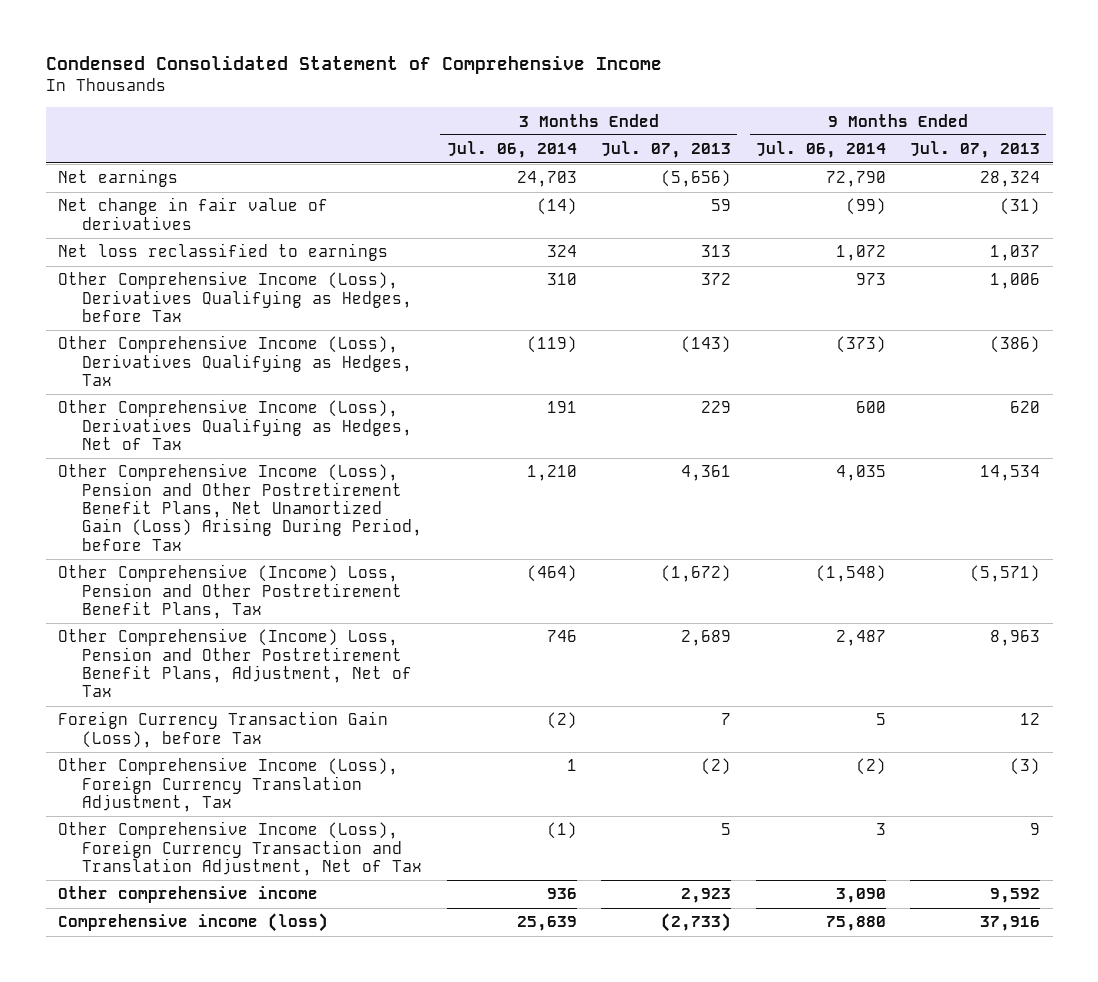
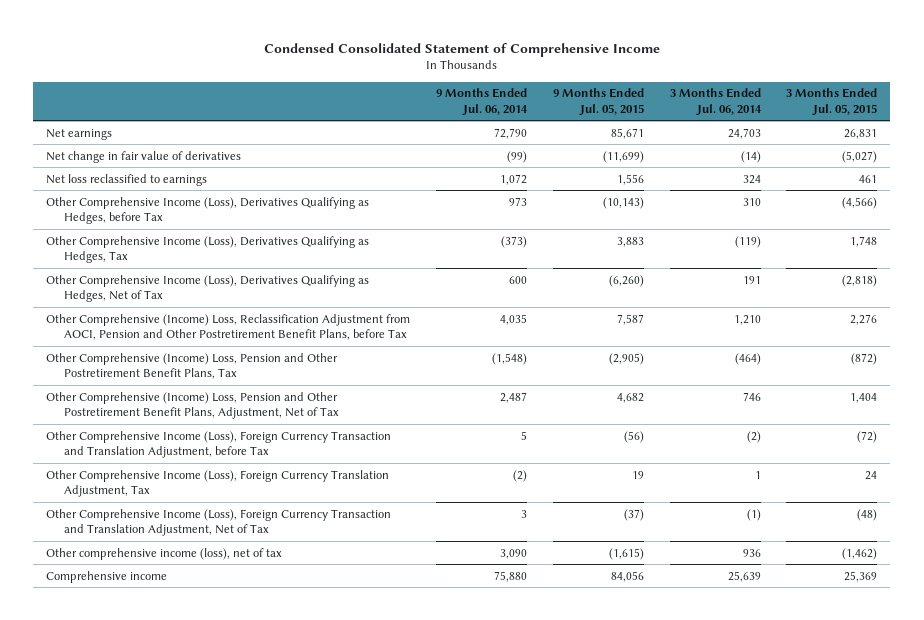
[601,141,732,159] Jul. 07, 2013 -> none
[910,141,1041,159] Jul. 07, 2013 -> none
none -> [552,88,644,116] 9 Months Ended Jul. 05, 2015
none -> [786,88,878,116] 3 Months Ended Jul. 05, 2015
[58,463,422,551] Other Comprehensive Income (Loss), Pension and Other Postretirement Benefit Plans, Net Unamortized Gain (Loss) Arising During Period, before Tax -> [46,313,411,340] Other Comprehensive (Income) Loss, Reclassification Adjustment from AOCI, Pension and Other Postretirement Benefit Plans, before Tax
[58,711,389,748] Foreign Currency Transaction Gain (Loss), before Tax -> none
none -> [46,430,392,458] Other Comprehensive Income (Loss), Foreign Currency Transaction and Translation Adjustment, before Tax
[58,886,319,904] Other comprehensive income -> [46,547,283,560] Other comprehensive income (loss), net of tax
[58,913,329,933] Comprehensive income (loss) -> [46,570,168,583] Comprehensive income

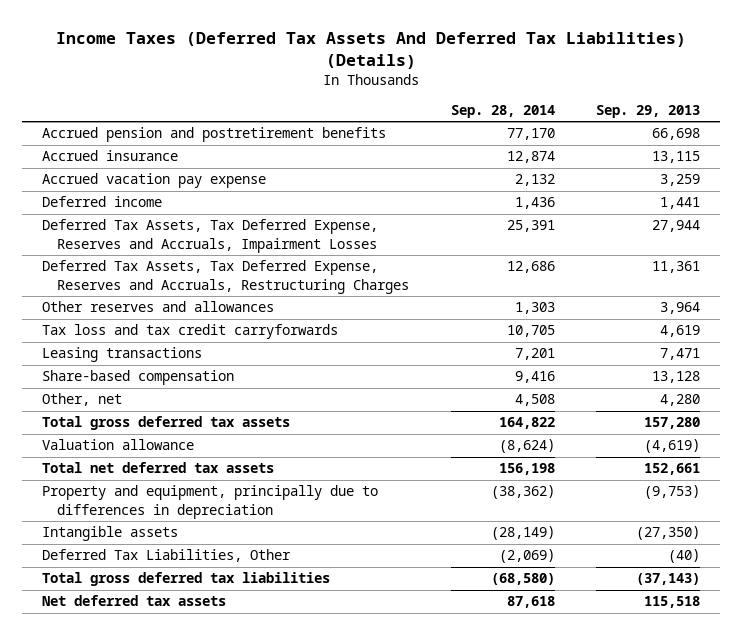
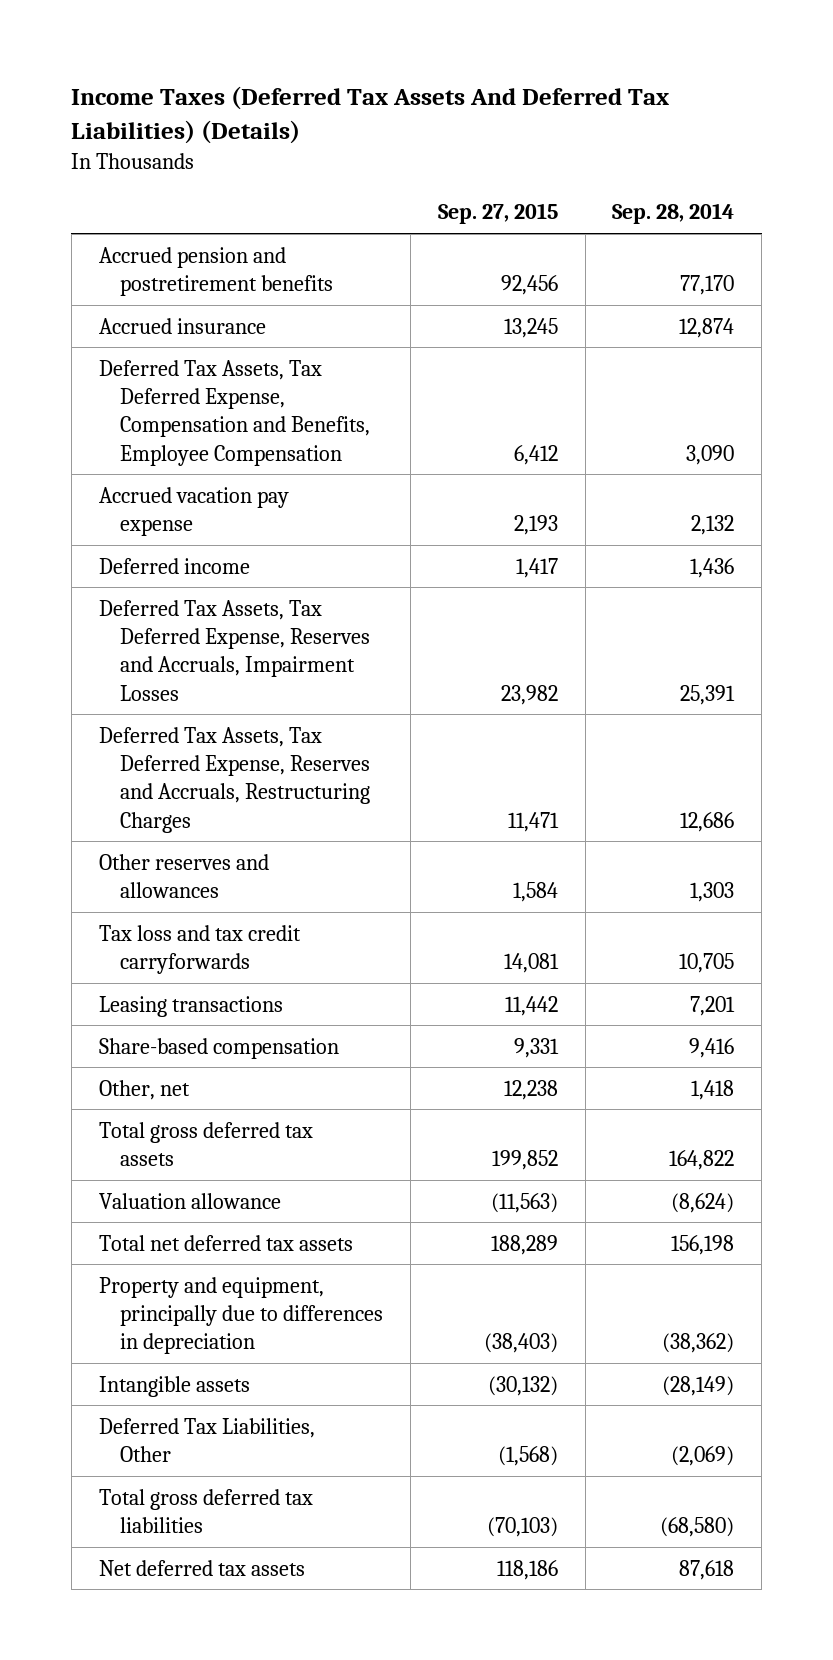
[595,105,700,119] Sep. 29, 2013 -> none
none -> [437,203,558,225] Sep. 27, 2015
none -> [98,359,371,466] Deferred Tax Assets, Tax Deferred Expense, Compensation and Benefits, Employee Compensation
[514,394,555,407] 4,508 -> [691,1079,735,1100] 1,418

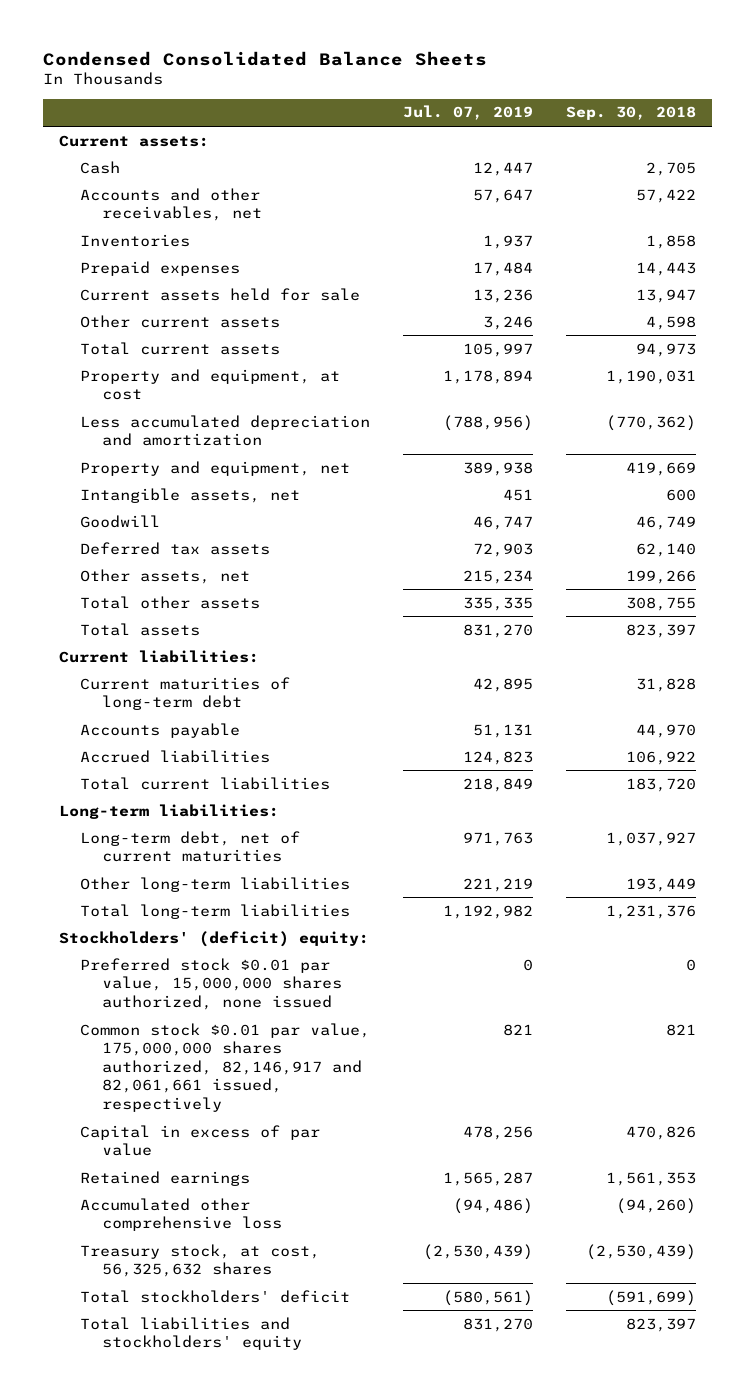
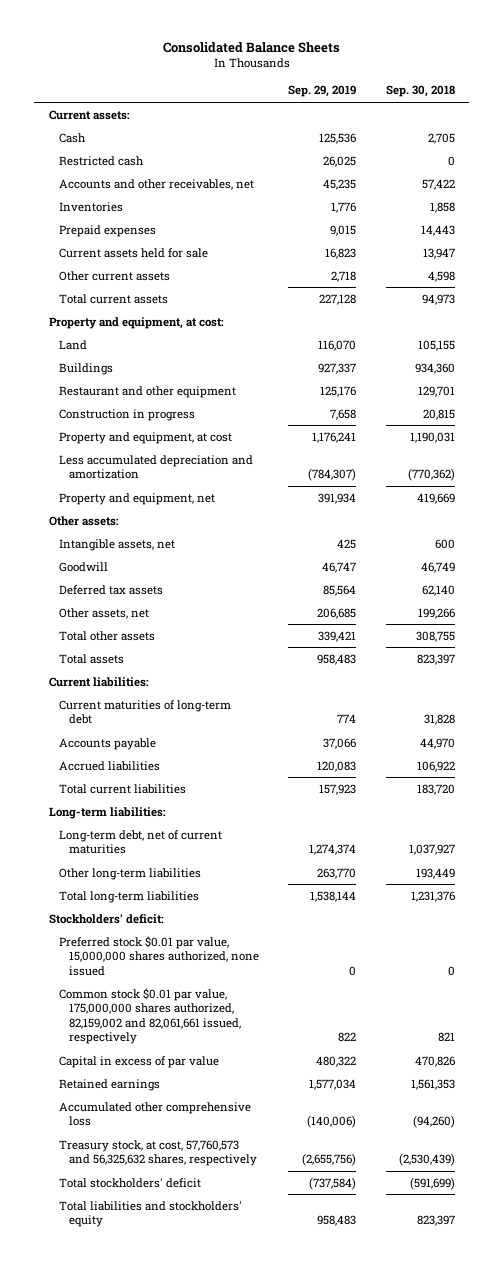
[42,50,487,66] Condensed Consolidated Balance Sheets -> [162,41,340,53] Consolidated Balance Sheets
[403,105,534,121] Jul. 07, 2019 -> none
none -> [288,85,357,98] Sep. 29, 2019
none -> [58,155,144,166] Restricted cash
none -> [49,316,225,329] Property and equipment, at cost:
none -> [58,339,87,350] Land
none -> [58,362,113,375] Buildings
none -> [58,385,236,398] Restaurant and other equipment
none -> [58,408,195,421] Construction in progress
none -> [49,515,120,526] Other assets:
[58,930,369,947] Stockholders' (deficit) equity: -> [49,913,165,924] Stockholders' deficit:
[80,1022,371,1112] Common stock $0.01 par value, 175,000,000 shares authorized, 82,146,917 and 82,061,661 issued, respectively -> [58,987,241,1045] Common stock $0.01 par value, 175,000,000 shares authorized, 82,159,002 and 82,061,661 issued, respectively
[80,1243,321,1278] Treasury stock, at cost, 56,325,632 shares -> [58,1139,257,1167] Treasury stock, at cost, 57,760,573 and 56,325,632 shares, respectively

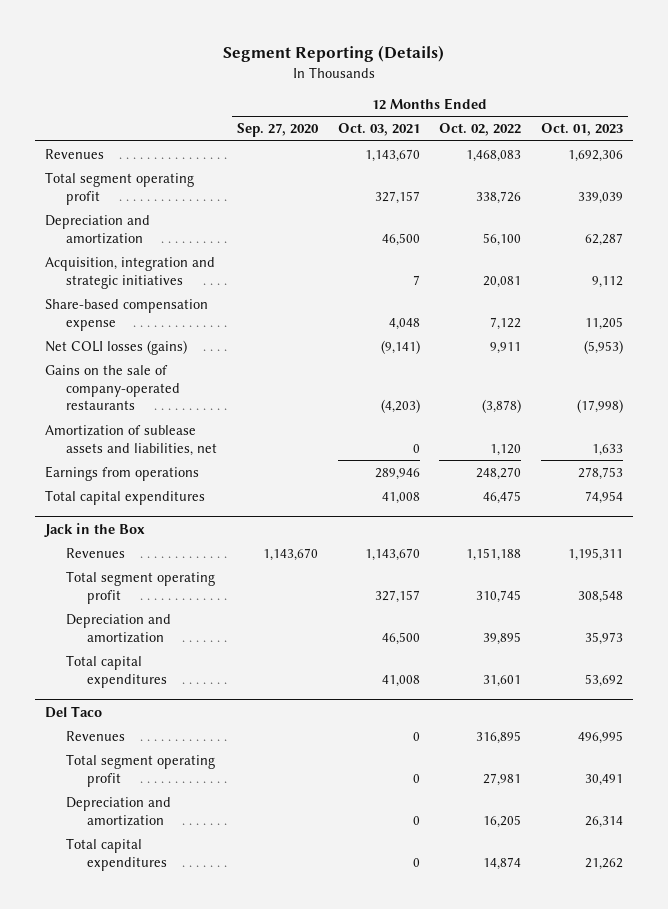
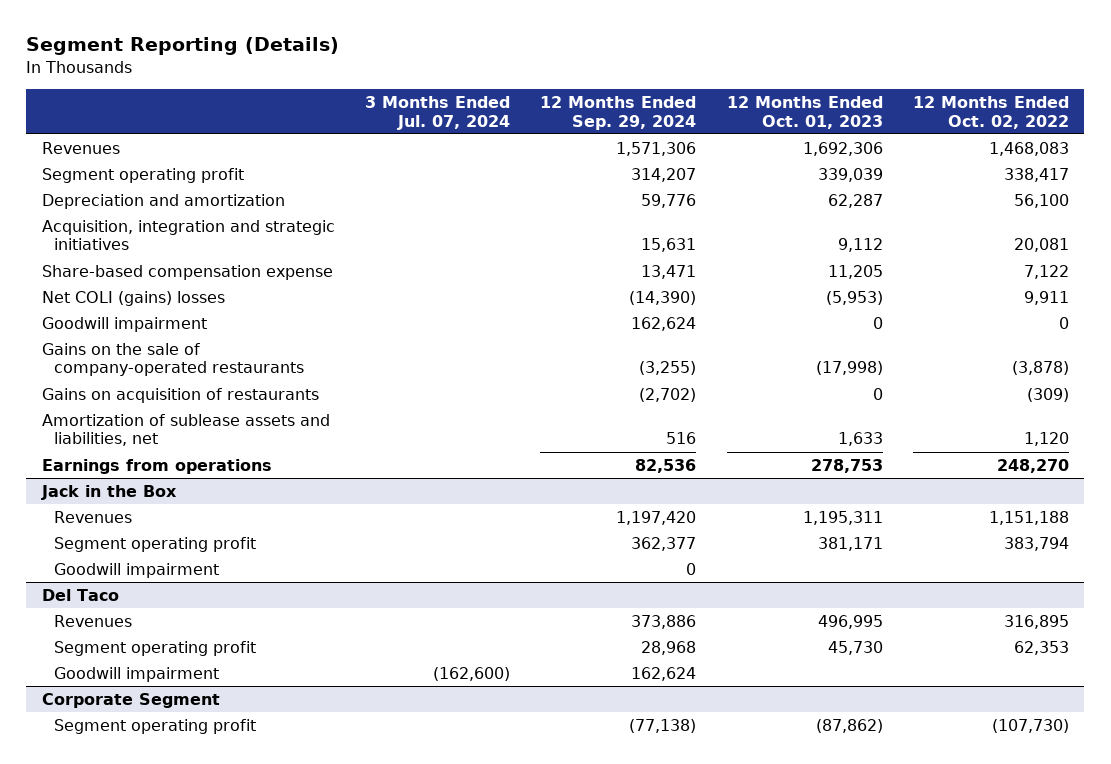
[236,123,319,138] Sep. 27, 2020 -> none
[337,123,420,137] Oct. 03, 2021 -> none
none -> [364,96,510,130] 3 Months Ended Jul. 07, 2024
none -> [540,96,697,130] 12 Months Ended Sep. 29, 2024
[44,171,194,205] Total segment operating profit -> [41,167,244,183] Segment operating profit
[476,190,522,204] 338,726 -> [1004,167,1070,182] 338,417
[44,339,187,355] Net COLI losses (gains) -> [41,290,225,306] Net COLI (gains) losses
none -> [41,316,207,332] Goodwill impairment
none -> [41,387,319,403] Gains on acquisition of restaurants
[44,489,205,505] Total capital expenditures -> none
[65,613,171,643] Depreciation and amortization -> none
[65,654,167,688] Total capital expenditures -> none
[65,570,215,604] Total segment operating profit -> [54,536,257,552] Segment operating profit
[476,589,522,603] 310,745 -> [1004,536,1070,551] 383,794
[578,589,624,603] 308,548 -> [817,536,883,551] 381,171
none -> [54,562,220,578] Goodwill impairment
[65,796,171,826] Depreciation and amortization -> none
[65,837,167,871] Total capital expenditures -> none
[65,753,215,787] Total segment operating profit -> [54,640,257,656] Segment operating profit
[483,772,522,786] 27,981 -> [1014,640,1070,655] 62,353
[585,773,624,786] 30,491 -> [827,640,883,655] 45,730
none -> [54,666,220,682] Goodwill impairment
none -> [41,692,220,708] Corporate Segment
none -> [54,718,257,734] Segment operating profit

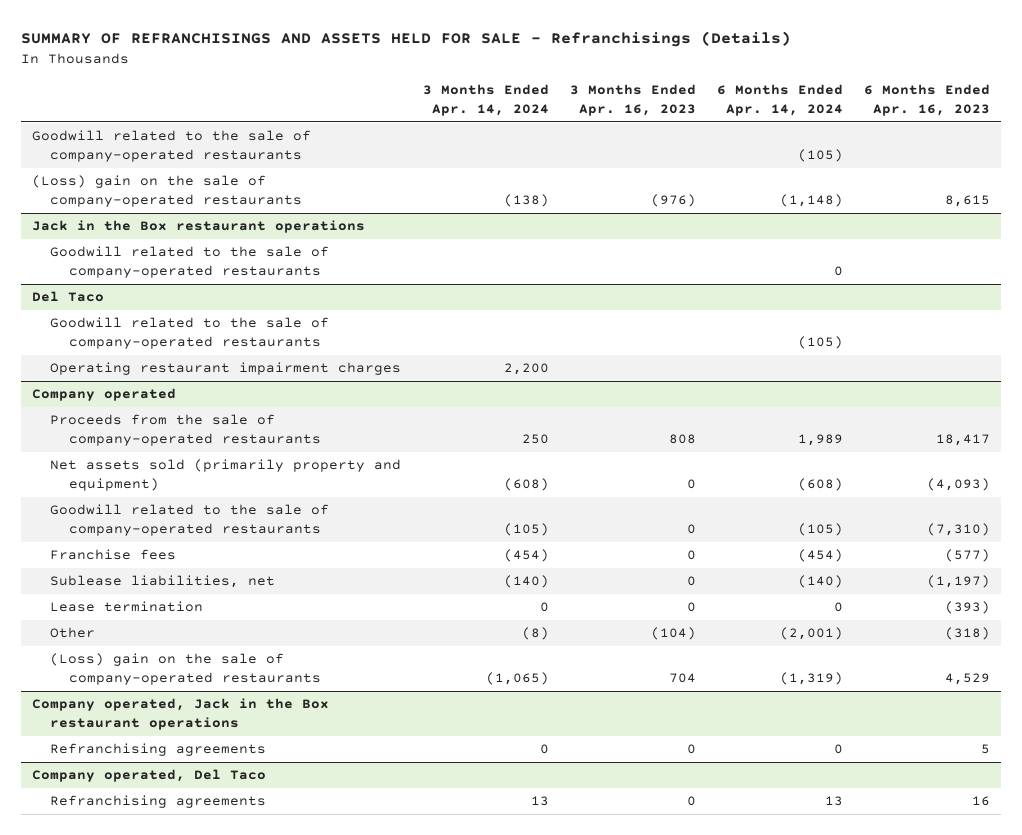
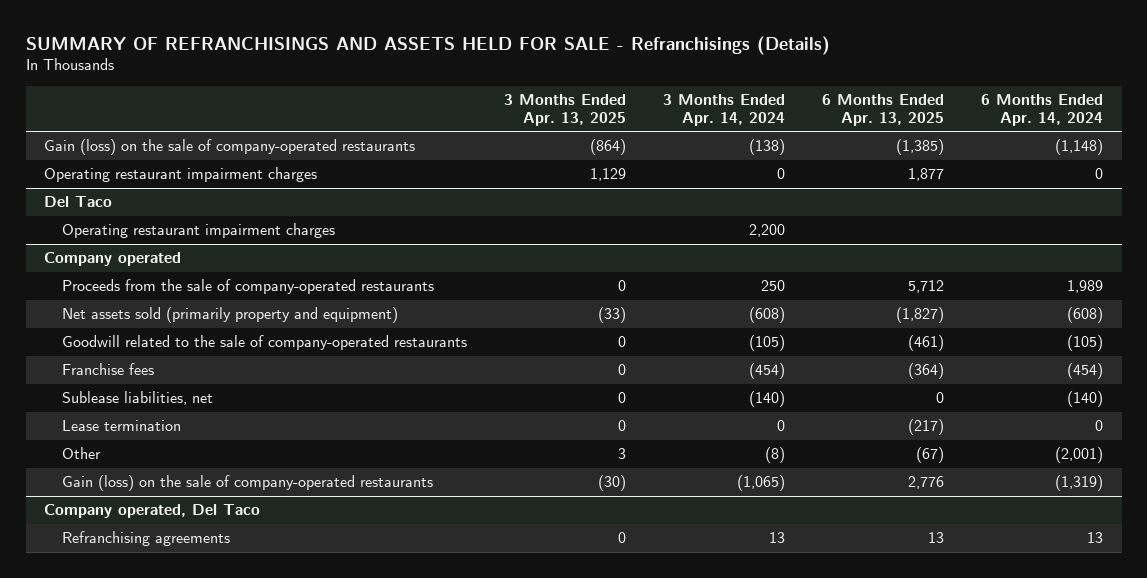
[569,84,696,116] 3 Months Ended Apr. 16, 2023 -> none
[864,84,991,116] 6 Months Ended Apr. 16, 2023 -> none
none -> [504,93,627,126] 3 Months Ended Apr. 13, 2025
none -> [822,93,945,126] 6 Months Ended Apr. 13, 2025
[31,130,311,162] Goodwill related to the sale of company-operated restaurants -> none
[31,220,365,234] Jack in the Box restaurant operations -> none
[50,246,330,278] Goodwill related to the sale of company-operated restaurants -> none
[31,175,303,207] (Loss) gain on the sale of company-operated restaurants -> [44,139,416,156] Gain (loss) on the sale of company-operated restaurants
none -> [44,167,318,183] Operating restaurant impairment charges
[50,317,330,349] Goodwill related to the sale of company-operated restaurants -> none
[31,698,329,730] Company operated, Jack in the Box restaurant operations -> none
[50,743,267,757] Refranchising agreements -> none
[50,653,322,685] (Loss) gain on the sale of company-operated restaurants -> [62,475,434,492] Gain (loss) on the sale of company-operated restaurants

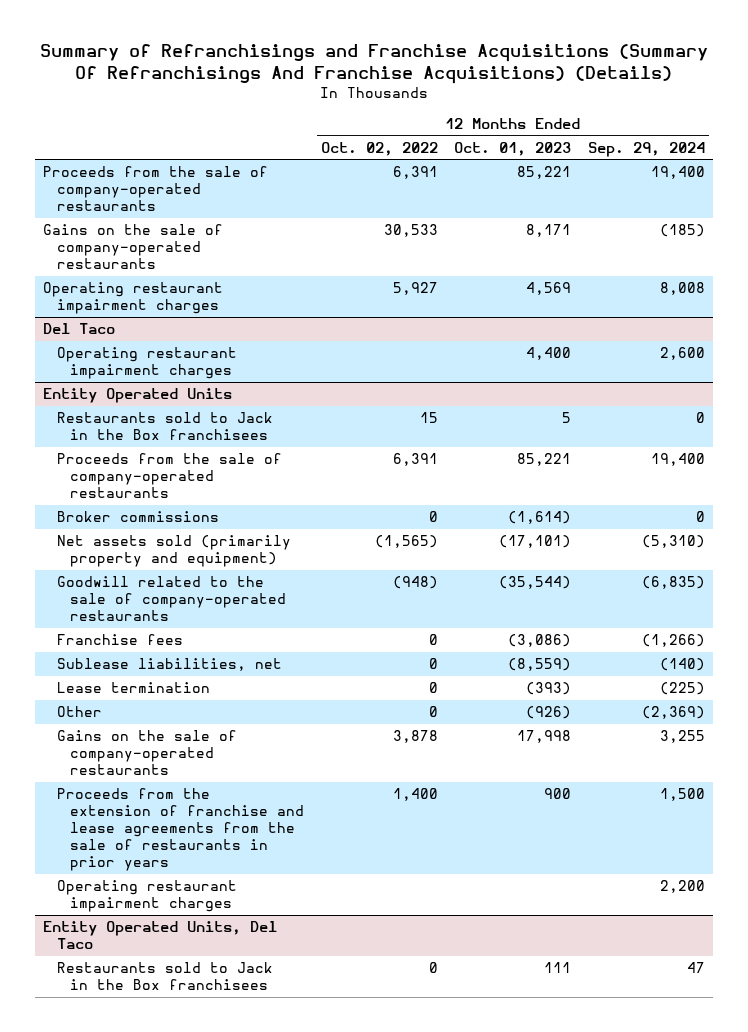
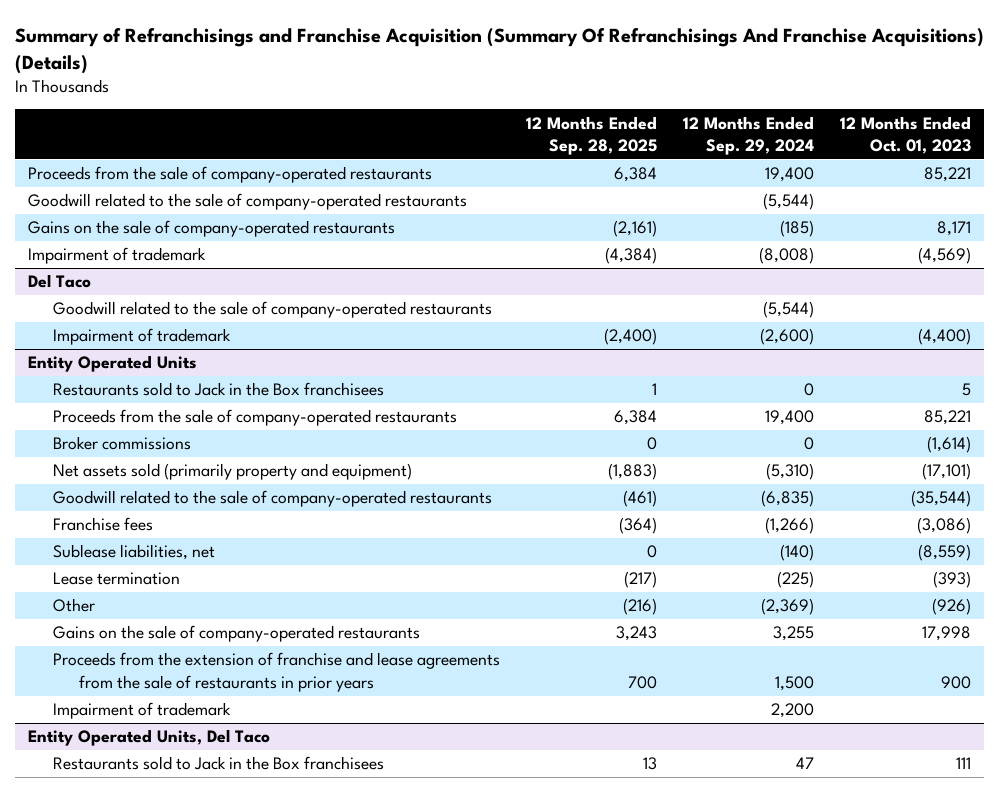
[39,43,708,84] Summary of Refranchisings and Franchise Acquisitions (Summary Of Refranchisings And Franchise Acquisitions) (Details) -> [14,27,984,74] Summary of Refranchisings and Franchise Acquisition (Summary Of Refranchisings And Franchise Acquisitions) (Details)
[320,141,438,156] Oct. 02, 2022 -> none
none -> [526,115,658,155] 12 Months Ended Sep. 28, 2025
none -> [27,193,467,211] Goodwill related to the sale of company-operated restaurants
[43,282,224,315] Operating restaurant impairment charges -> none
none -> [27,247,206,265] Impairment of trademark
[56,347,237,380] Operating restaurant impairment charges -> none
none -> [53,301,493,319] Goodwill related to the sale of company-operated restaurants
none -> [53,328,232,346] Impairment of trademark
[56,880,237,913] Operating restaurant impairment charges -> [53,702,232,720] Impairment of trademark

